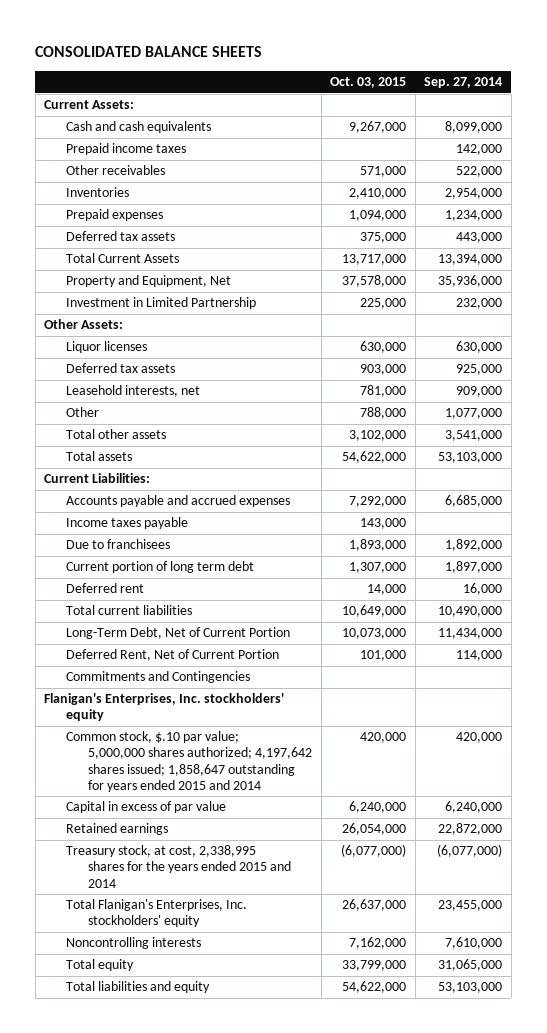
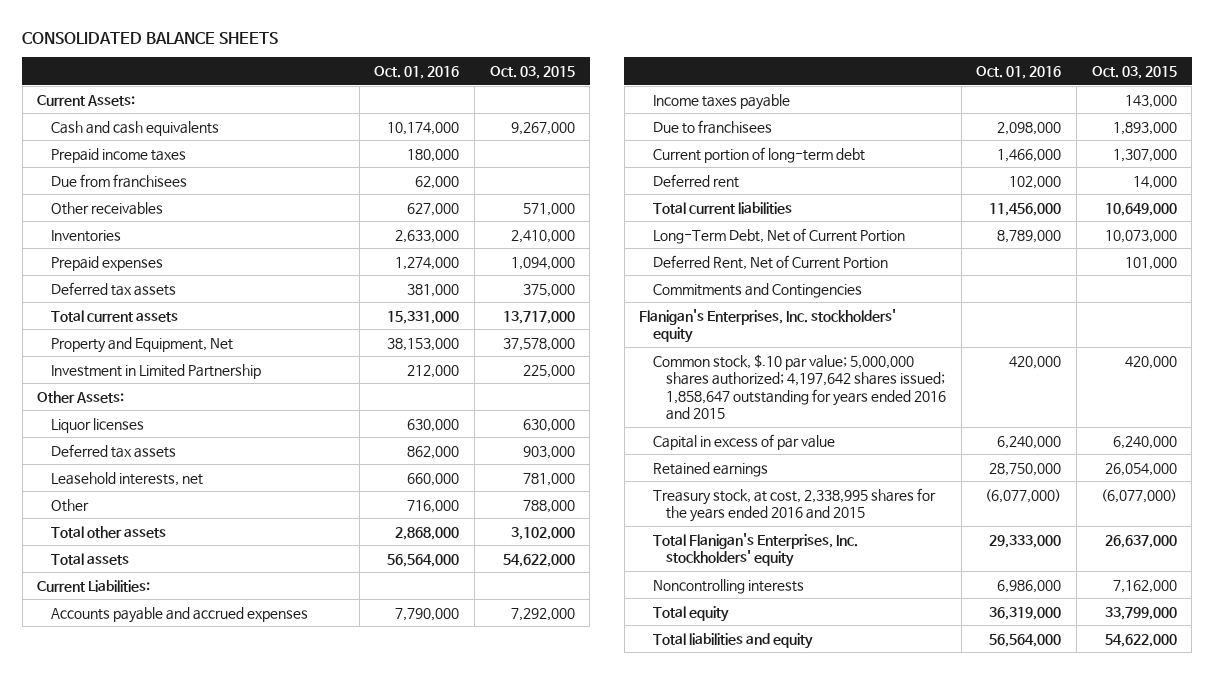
[424,77,503,89] Sep. 27, 2014 -> none
none -> [374,65,460,79] Oct. 01, 2016
none -> [50,173,187,188] Due from franchisees
[66,253,180,264] Total Current Assets -> [50,309,178,322] Total current assets
[66,561,255,574] Current portion of long term debt -> [652,146,865,163] Current portion of long-term debt
[66,731,313,792] Common stock, $.10 par value; 5,000,000 shares authorized; 4,197,642 shares issued; 1,858,647 outstanding for years ended 2015 and 2014 -> [652,353,946,421] Common stock, $.10 par value; 5,000,000 shares authorized; 4,197,642 shares issued; 1,858,647 outstanding for years ended 2016 and 2015
[66,845,292,888] Treasury stock, at cost, 2,338,995 shares for the years ended 2015 and 2014 -> [652,487,936,523] Treasury stock, at cost, 2,338,995 shares for the years ended 2016 and 2015

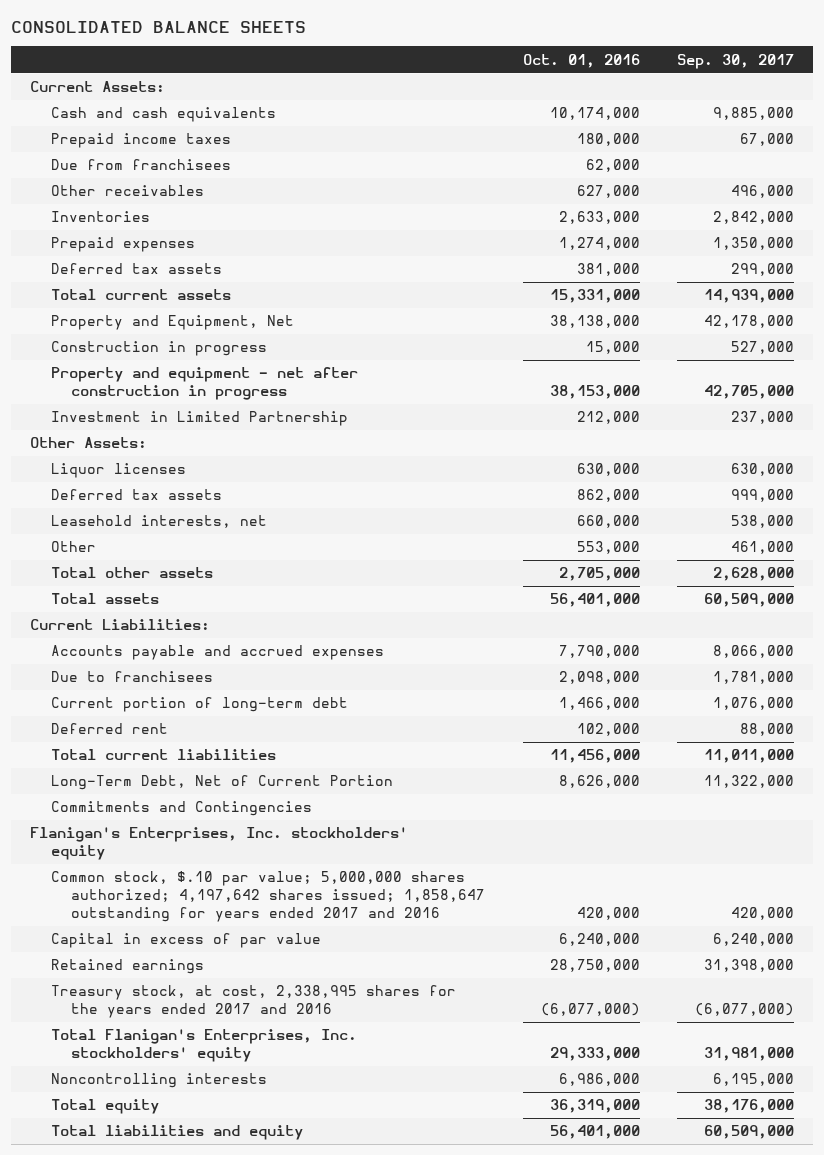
[489,65,575,79] Oct. 03, 2015 -> none
none -> [677,53,795,69] Sep. 30, 2017
[387,337,460,351] 38,153,000 -> [549,315,640,329] 38,138,000
none -> [50,341,267,357] Construction in progress
none -> [50,367,358,401] Property and equipment - net after construction in progress
[407,499,460,513] 716,000 -> [576,541,640,555] 553,000
[395,526,460,540] 2,868,000 -> [558,567,640,582] 2,705,000
[387,553,460,567] 56,564,000 -> [549,593,640,608] 56,401,000
[652,93,790,110] Income taxes payable -> none
[652,254,888,270] Deferred Rent, Net of Current Portion -> none
[997,229,1062,243] 8,789,000 -> [558,775,640,789] 8,626,000
[652,353,946,421] Common stock, $.10 par value; 5,000,000 shares authorized; 4,197,642 shares issued; 1,858,647 outstanding for years ended 2016 and 2015 -> [50,871,486,923] Common stock, $.10 par value; 5,000,000 shares authorized; 4,197,642 shares issued; 1,858,647 outstanding for years ended 2017 and 2016
[652,487,936,523] Treasury stock, at cost, 2,338,995 shares for the years ended 2016 and 2015 -> [50,985,456,1019] Treasury stock, at cost, 2,338,995 shares for the years ended 2017 and 2016
[989,633,1062,647] 56,564,000 -> [549,1125,640,1140] 56,401,000

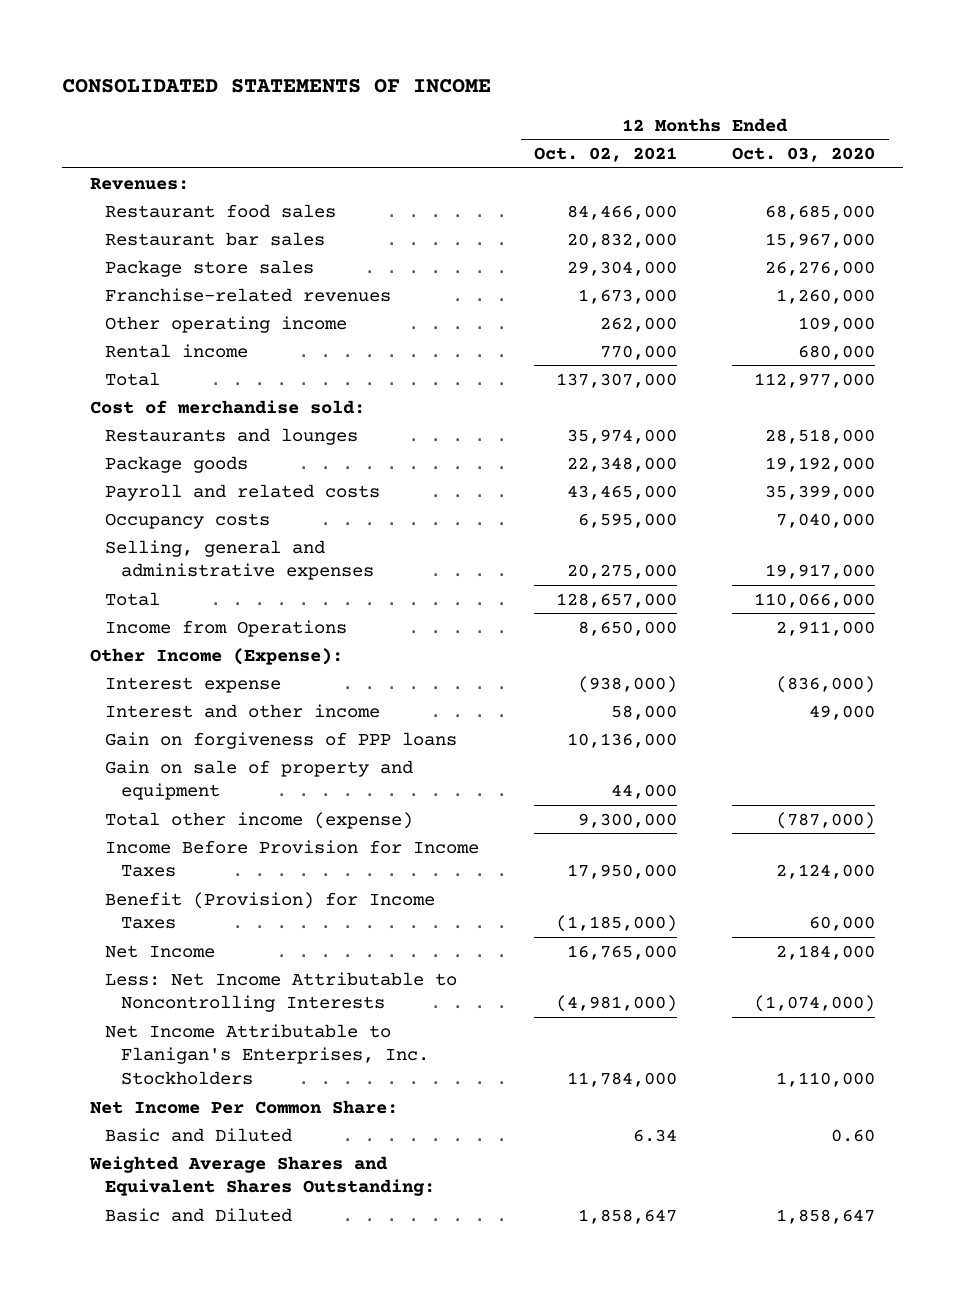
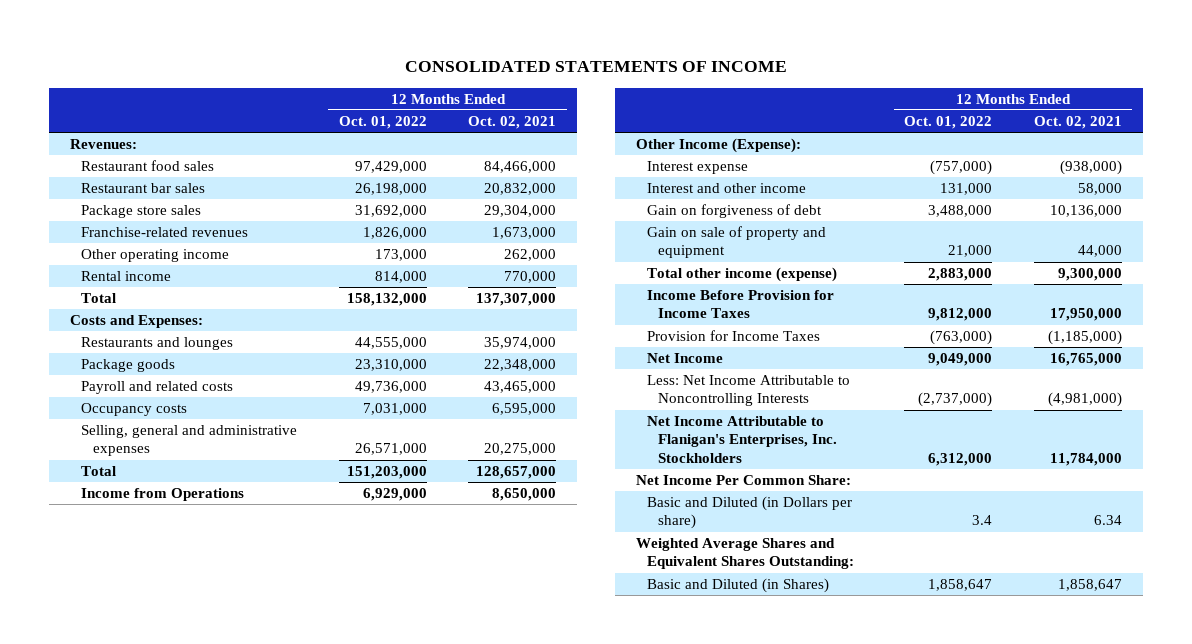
[732,147,876,163] Oct. 03, 2020 -> none
none -> [338,115,427,129] Oct. 01, 2022
[89,399,365,414] Cost of merchandise sold: -> none
none -> [69,315,203,329] Costs and Expenses:
[105,731,458,749] Gain on forgiveness of PPP loans -> [646,204,822,219] Gain on forgiveness of debt
[105,891,436,930] Benefit (Provision) for Income Taxes -> [646,330,820,342] Provision for Income Taxes
[105,1127,293,1142] Basic and Diluted -> [646,496,852,530] Basic and Diluted (in Dollars per share)
[105,1207,293,1222] Basic and Diluted -> [646,578,829,594] Basic and Diluted (in Shares)

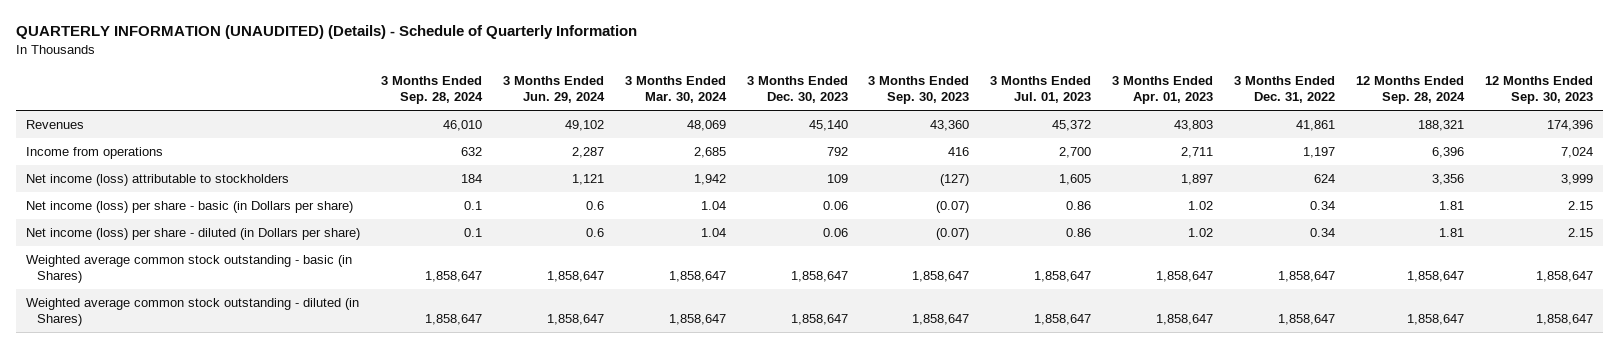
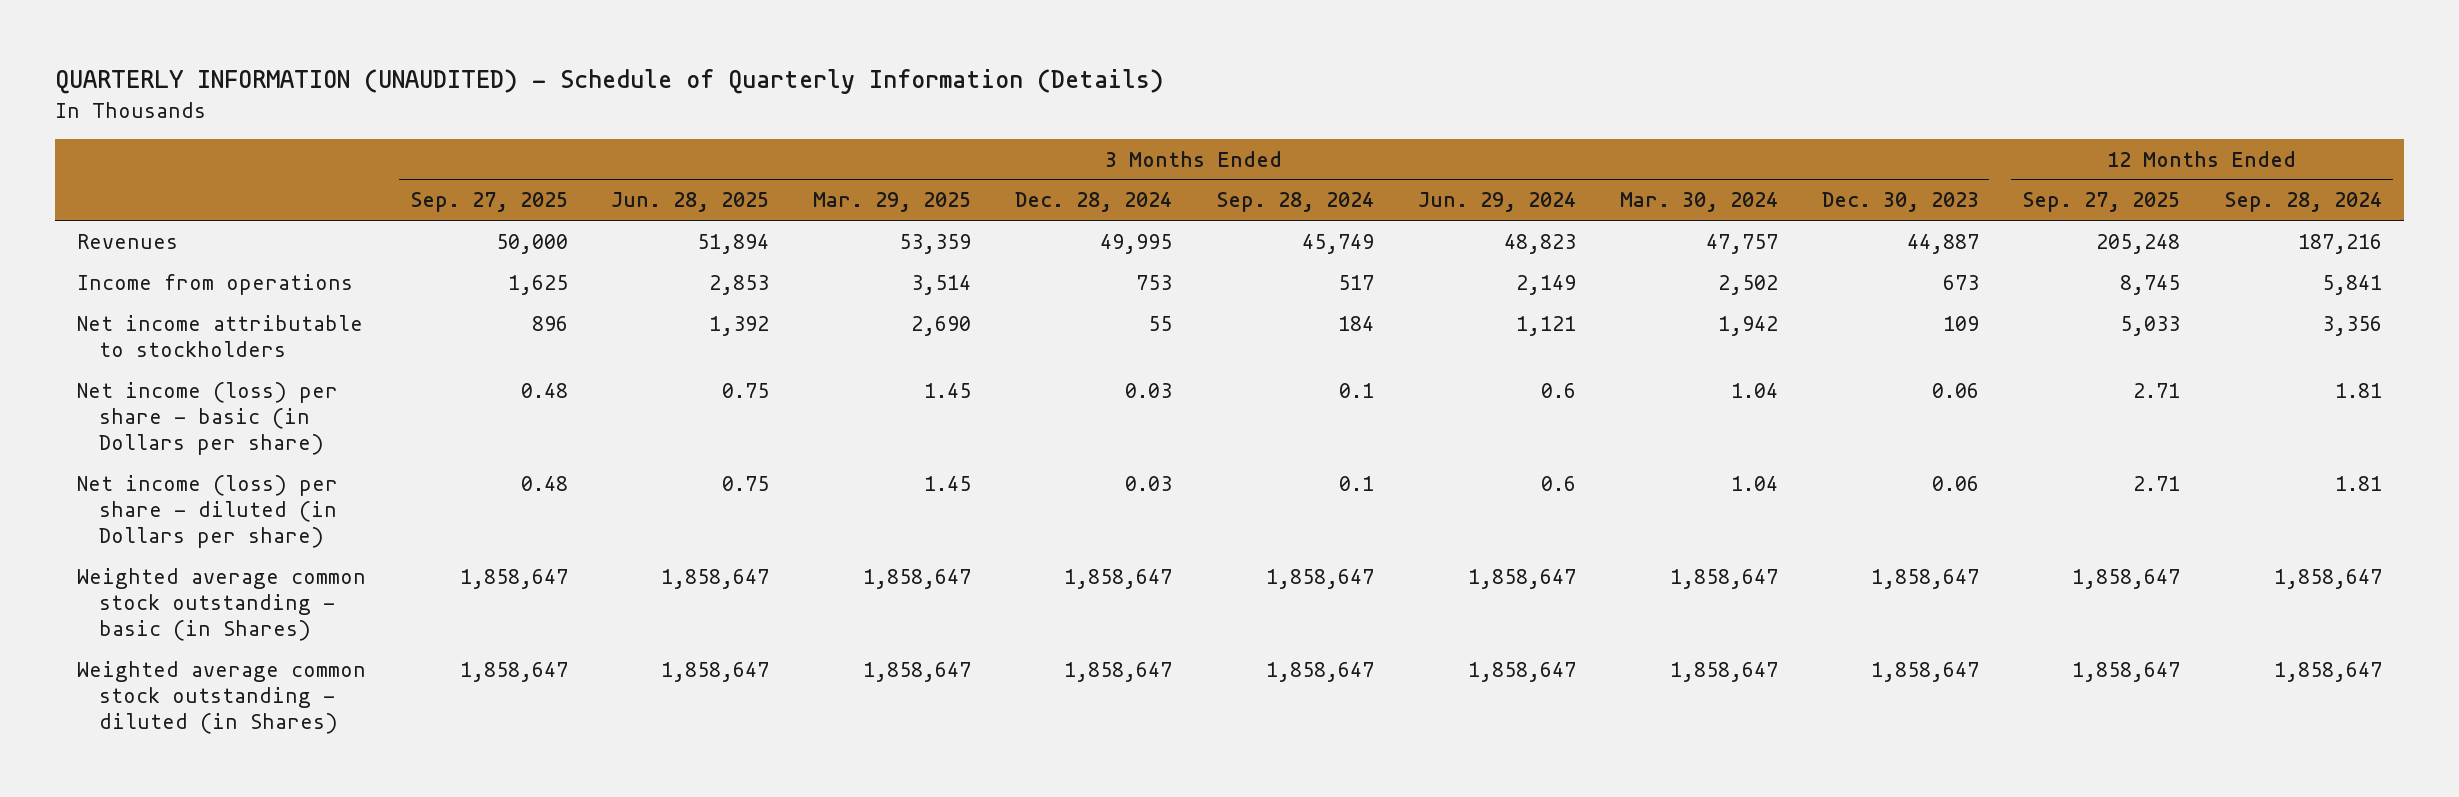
[15,25,637,40] QUARTERLY INFORMATION (UNAUDITED) (Details) - Schedule of Quarterly Information -> [54,69,1164,95] QUARTERLY INFORMATION (UNAUDITED) - Schedule of Quarterly Information (Details)
[868,76,970,105] 3 Months Ended Sep. 30, 2023 -> none
[990,76,1092,104] 3 Months Ended Jul. 01, 2023 -> none
[1112,76,1214,105] 3 Months Ended Apr. 01, 2023 -> none
[1234,76,1336,104] 3 Months Ended Dec. 31, 2022 -> none
[1484,76,1593,105] 12 Months Ended Sep. 30, 2023 -> none
none -> [409,192,568,213] Sep. 27, 2025
none -> [611,192,770,213] Jun. 28, 2025
none -> [813,192,972,213] Mar. 29, 2025
none -> [1015,192,1173,213] Dec. 28, 2024
none -> [2022,192,2181,213] Sep. 27, 2025
[443,119,483,131] 46,010 -> [1301,233,1374,254] 45,749
[564,119,604,131] 49,102 -> [1503,233,1576,254] 48,823
[686,119,726,131] 48,069 -> [1705,233,1778,254] 47,757
[808,119,848,131] 45,140 -> [1906,233,1979,254] 44,887
[1417,119,1464,131] 188,321 -> [2298,233,2383,254] 187,216
[461,146,483,156] 632 -> [1337,274,1374,290] 517
[571,146,604,158] 2,287 -> [1515,274,1576,295] 2,149
[693,146,726,158] 2,685 -> [1717,274,1778,295] 2,502
[826,146,848,156] 792 -> [1942,274,1979,290] 673
[1431,146,1464,158] 6,396 -> [2322,274,2383,295] 5,841
[26,173,290,186] Net income (loss) attributable to stockholders -> [76,314,363,357] Net income attributable to stockholders

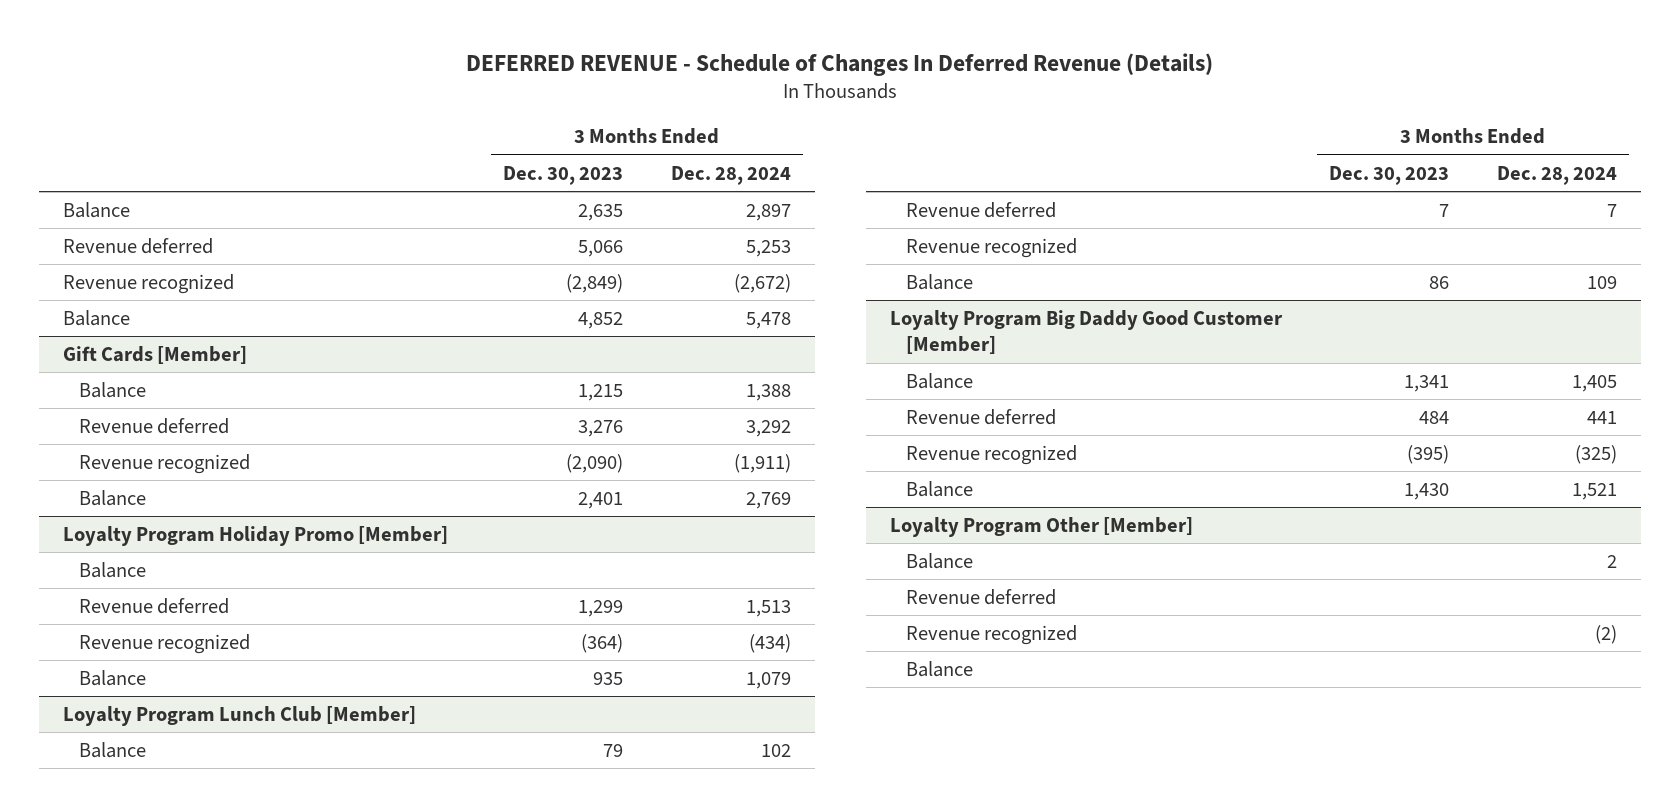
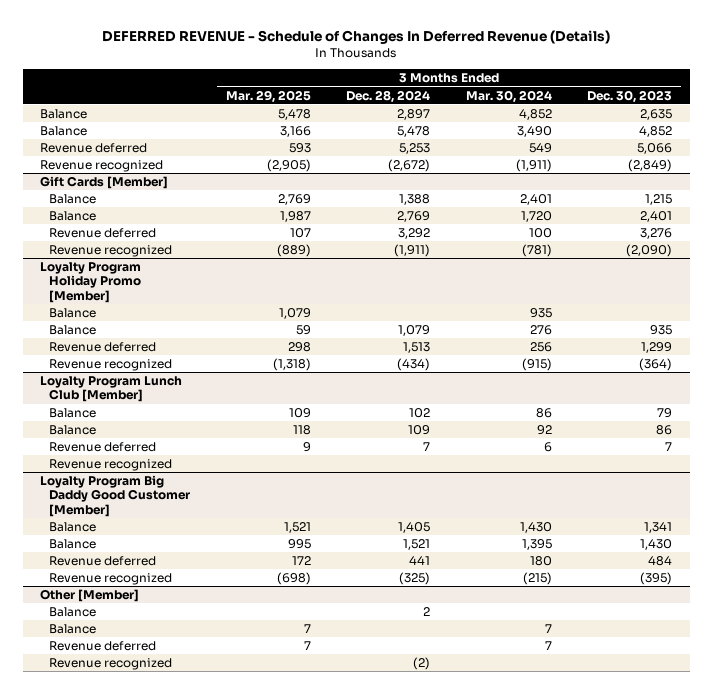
none -> [225,89,311,103] Mar. 29, 2025
none -> [465,89,552,103] Mar. 30, 2024
[62,309,130,326] Balance -> [40,126,88,137] Balance
[78,489,146,506] Balance -> [49,211,97,222] Balance
[78,669,146,686] Balance -> [49,325,97,336] Balance
[905,273,973,290] Balance -> [49,425,97,436] Balance
[905,480,973,497] Balance -> [49,539,97,550] Balance
[889,516,1193,537] Loyalty Program Other [Member] -> [40,589,140,603] Other [Member]
none -> [49,624,97,635] Balance
[905,660,973,677] Balance -> none

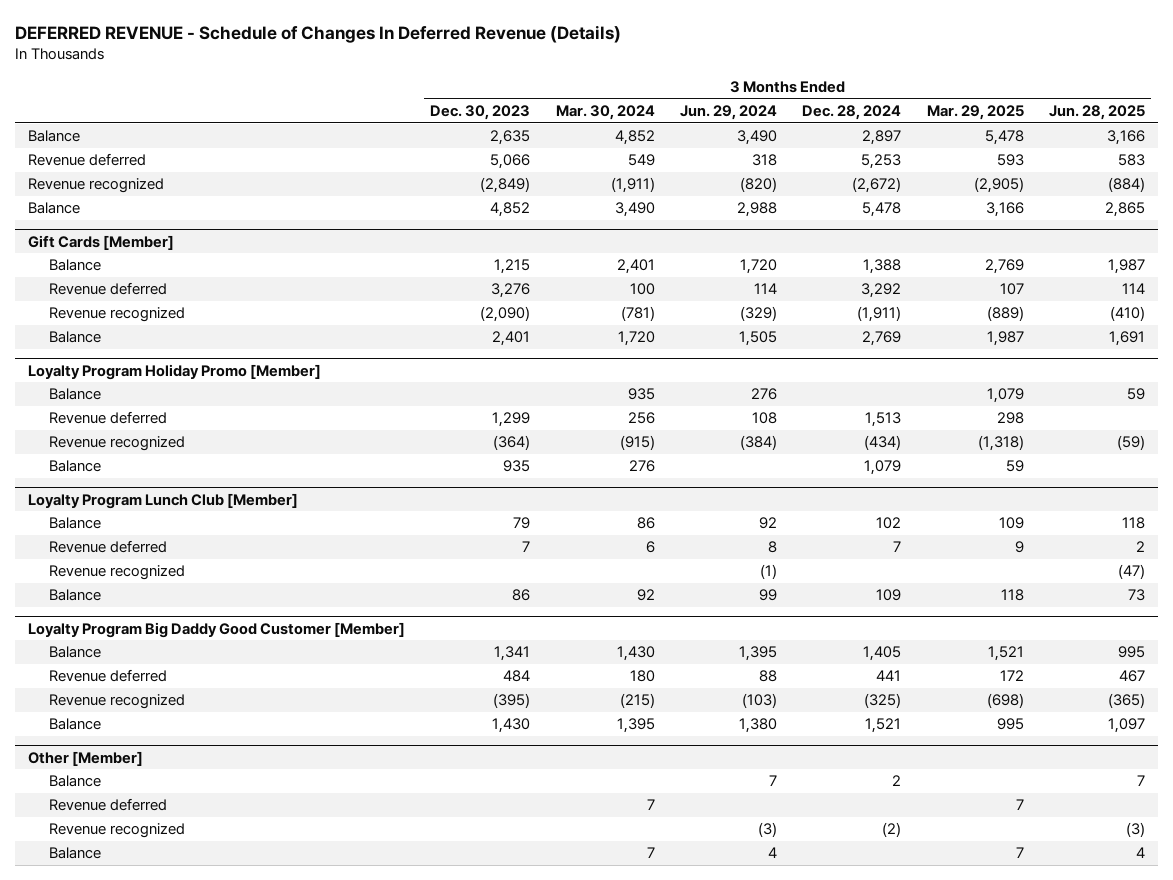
none -> [679,105,777,121] Jun. 29, 2024
none -> [1048,105,1145,121] Jun. 28, 2025
[40,126,88,137] Balance -> [28,202,81,215] Balance
[49,211,97,222] Balance -> [48,331,101,344] Balance
[49,325,97,336] Balance -> [48,460,101,473] Balance
[49,425,97,436] Balance -> [48,589,101,602] Balance
[49,539,97,550] Balance -> [48,718,101,731] Balance
[49,624,97,635] Balance -> [48,847,101,860] Balance

